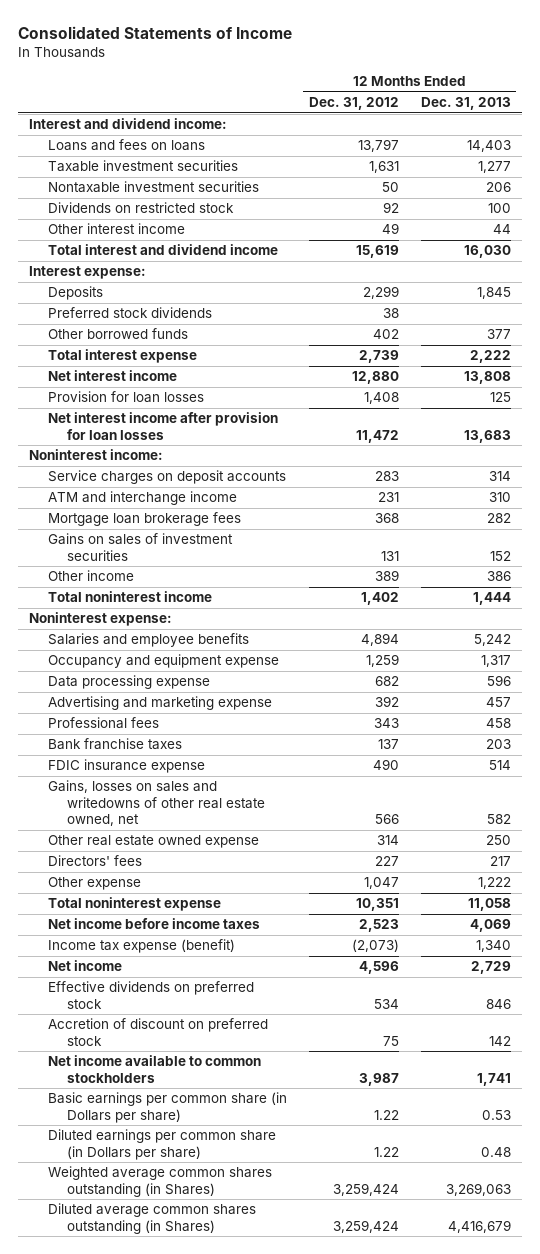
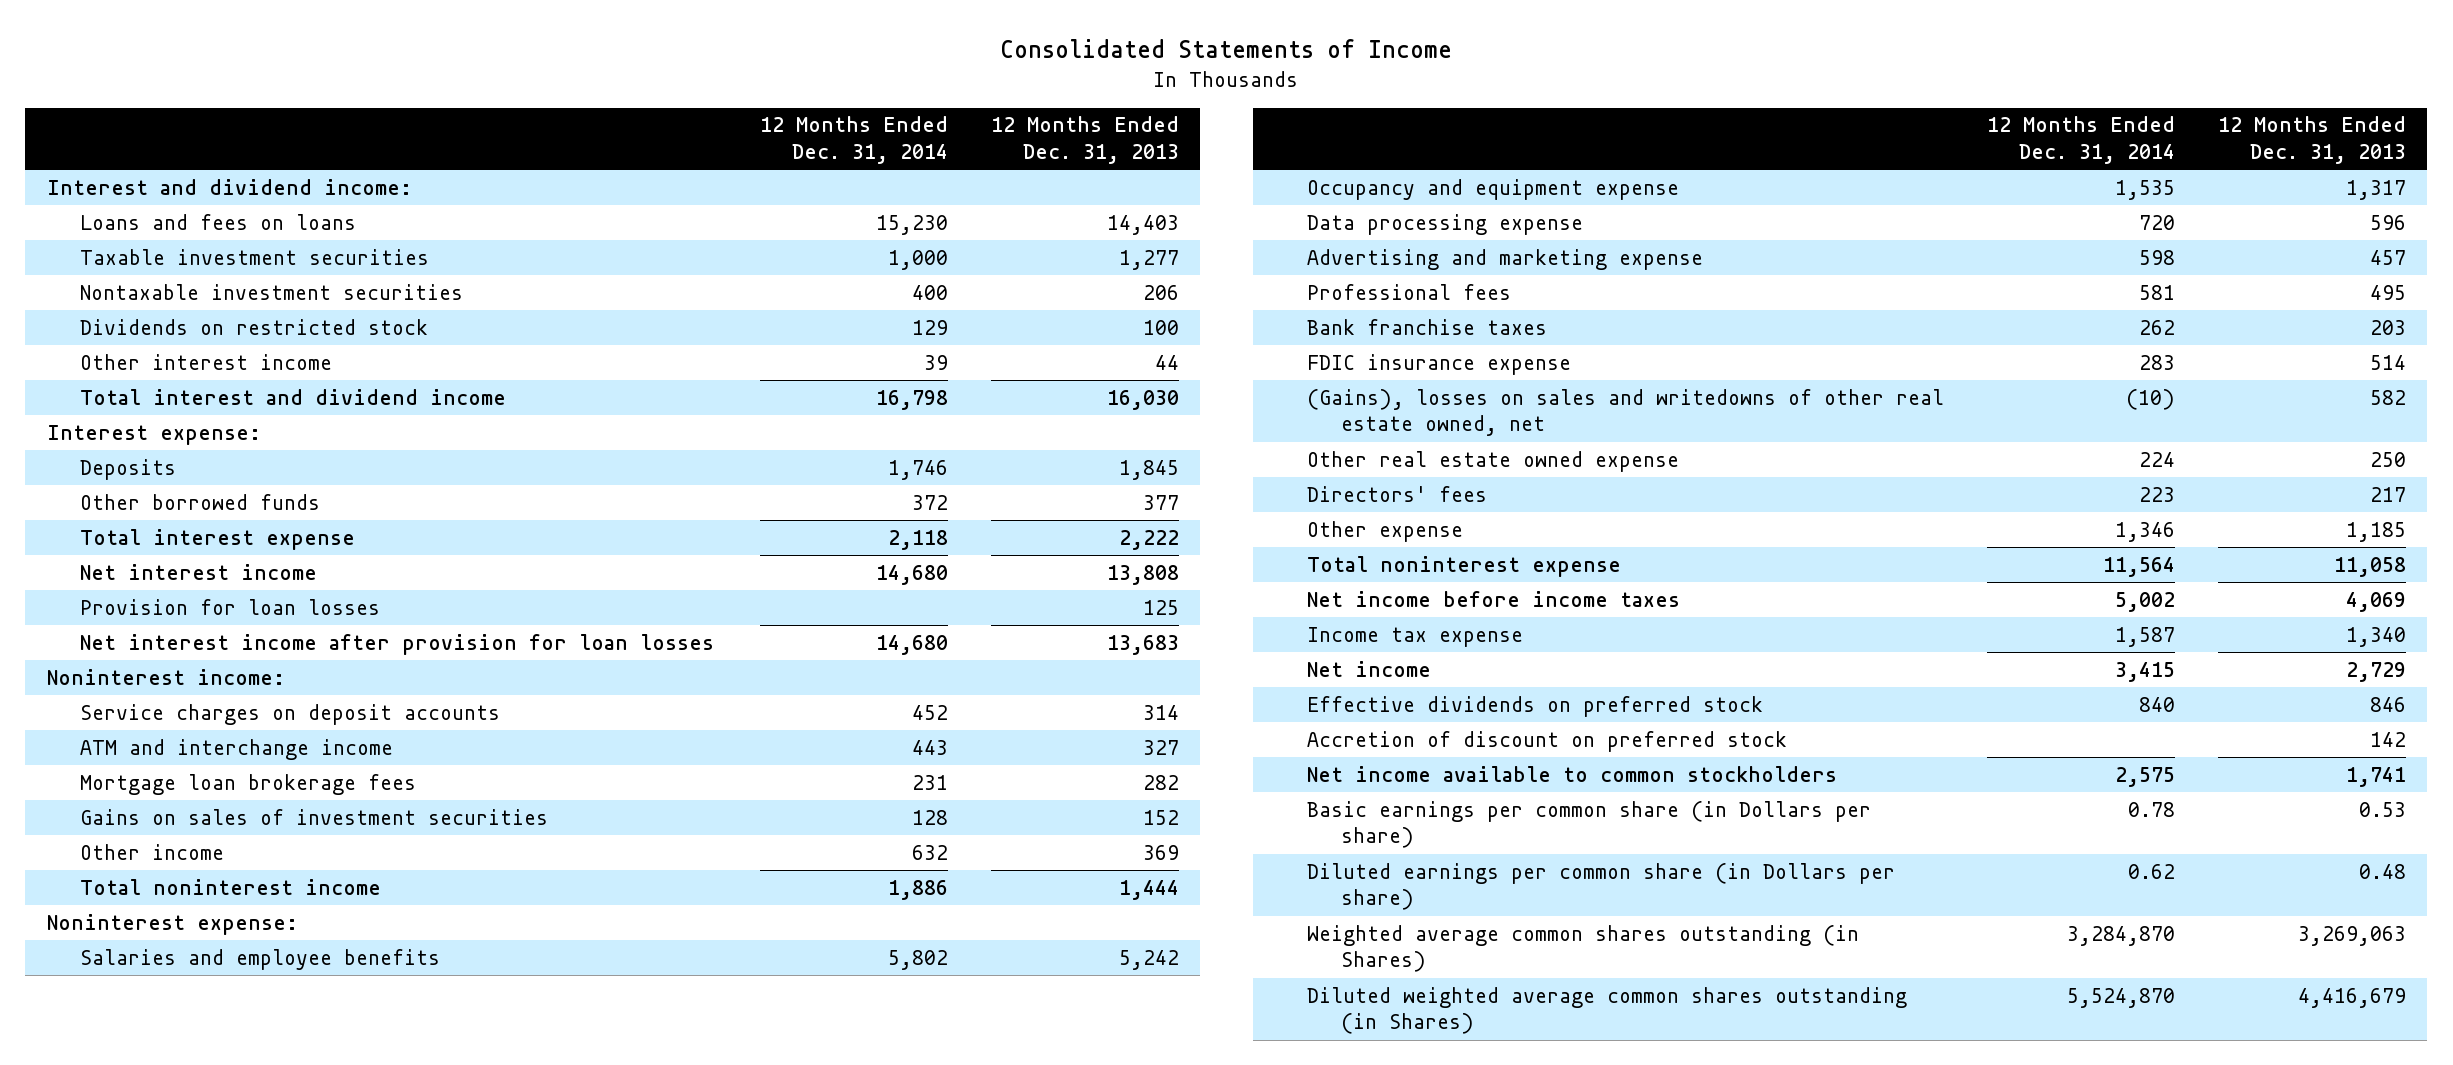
[308,97,399,111] Dec. 31, 2012 -> none
none -> [759,116,948,164] 12 Months Ended Dec. 31, 2014
[47,307,212,319] Preferred stock dividends -> none
[488,492,511,503] 310 -> [1142,739,1179,755] 327
[486,571,511,582] 386 -> [1142,844,1179,860] 369
[485,718,511,729] 458 -> [2369,284,2406,300] 495
[47,780,265,827] Gains, losses on sales and writedowns of other real estate owned, net -> [1307,388,1945,437] (Gains), losses on sales and writedowns of other real estate owned, net
[477,877,511,890] 1,222 -> [2345,521,2406,542] 1,185
[47,939,235,954] Income tax expense (benefit) -> [1307,626,1524,647] Income tax expense
[47,1203,256,1234] Diluted average common shares outstanding (in Shares) -> [1307,986,1908,1035] Diluted weighted average common shares outstanding (in Shares)

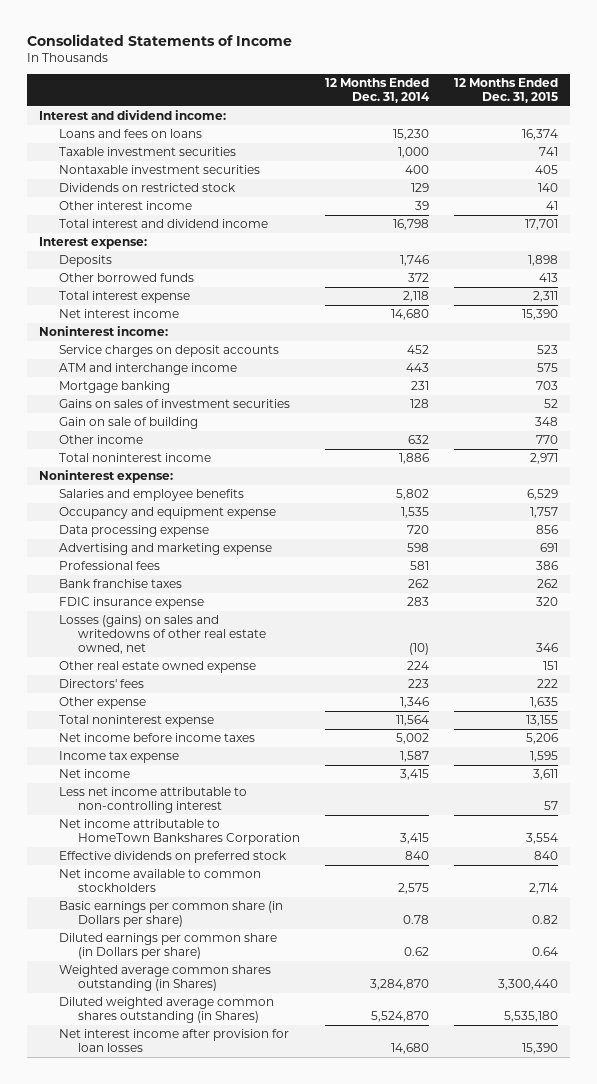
[990,116,1179,164] 12 Months Ended Dec. 31, 2013 -> none
none -> [453,78,558,104] 12 Months Ended Dec. 31, 2015
[80,598,381,615] Provision for loan losses -> none
[80,773,417,795] Mortgage loan brokerage fees -> [58,381,170,394] Mortgage banking
none -> [58,417,198,430] Gain on sale of building
[1307,388,1945,437] (Gains), losses on sales and writedowns of other real estate owned, net -> [58,615,266,655] Losses (gains) on sales and writedowns of other real estate owned, net
none -> [58,787,247,814] Less net income attributable to non-controlling interest
none -> [58,819,300,846] Net income attributable to HomeTown Bankshares Corporation
[1307,730,1788,752] Accretion of discount on preferred stock -> none
[80,633,715,655] Net interest income after provision for loan losses -> [58,1029,289,1053] Net interest income after provision for loan losses

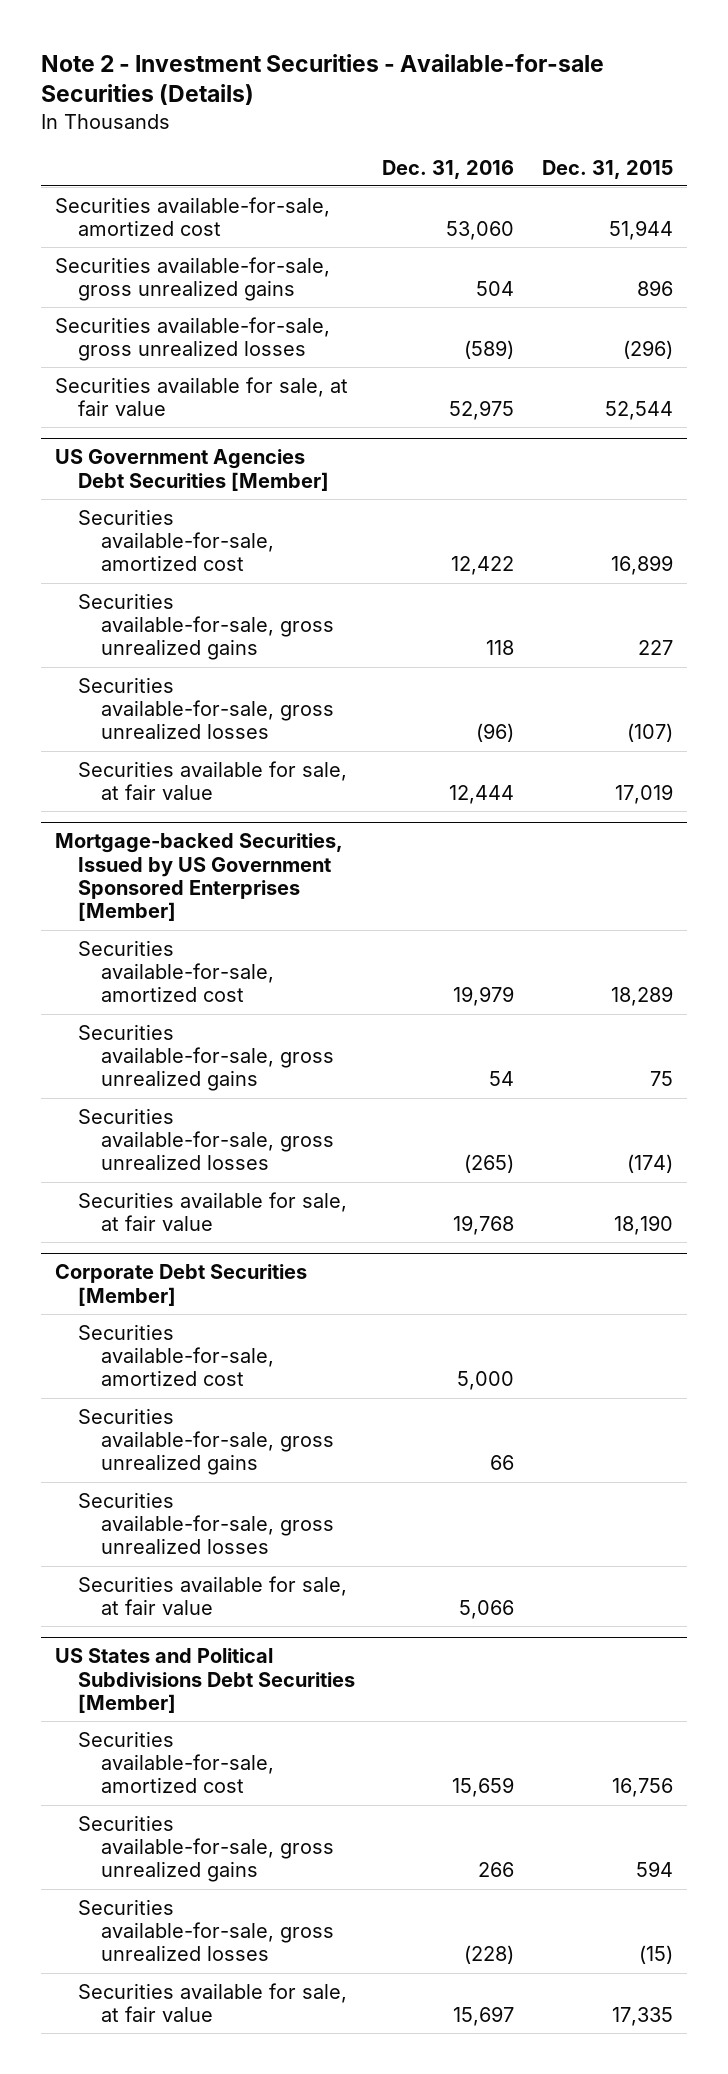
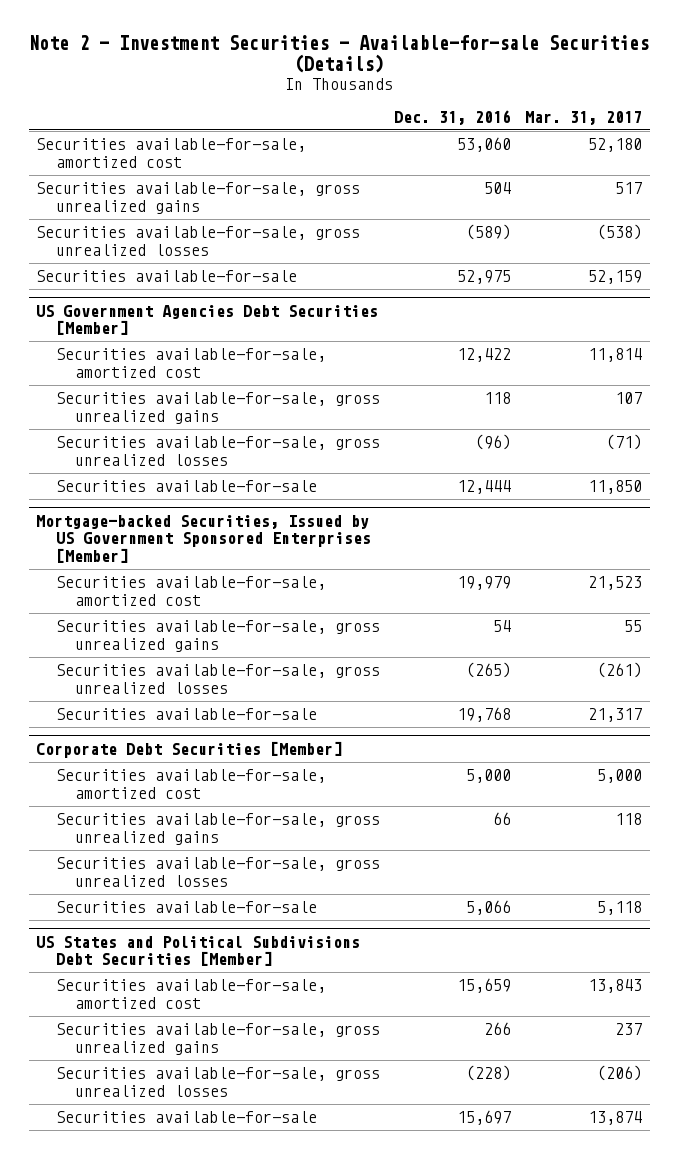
[542,159,674,179] Dec. 31, 2015 -> none
none -> [525,110,643,125] Mar. 31, 2017
[54,376,348,417] Securities available for sale, at fair value -> [36,270,298,283] Securities available-for-sale
[77,760,347,801] Securities available for sale, at fair value -> [55,480,317,493] Securities available-for-sale
[77,1191,347,1232] Securities available for sale, at fair value -> [55,708,317,721] Securities available-for-sale
[77,1575,347,1616] Securities available for sale, at fair value -> [55,901,317,914] Securities available-for-sale
[77,1982,347,2023] Securities available for sale, at fair value -> [55,1111,317,1124] Securities available-for-sale

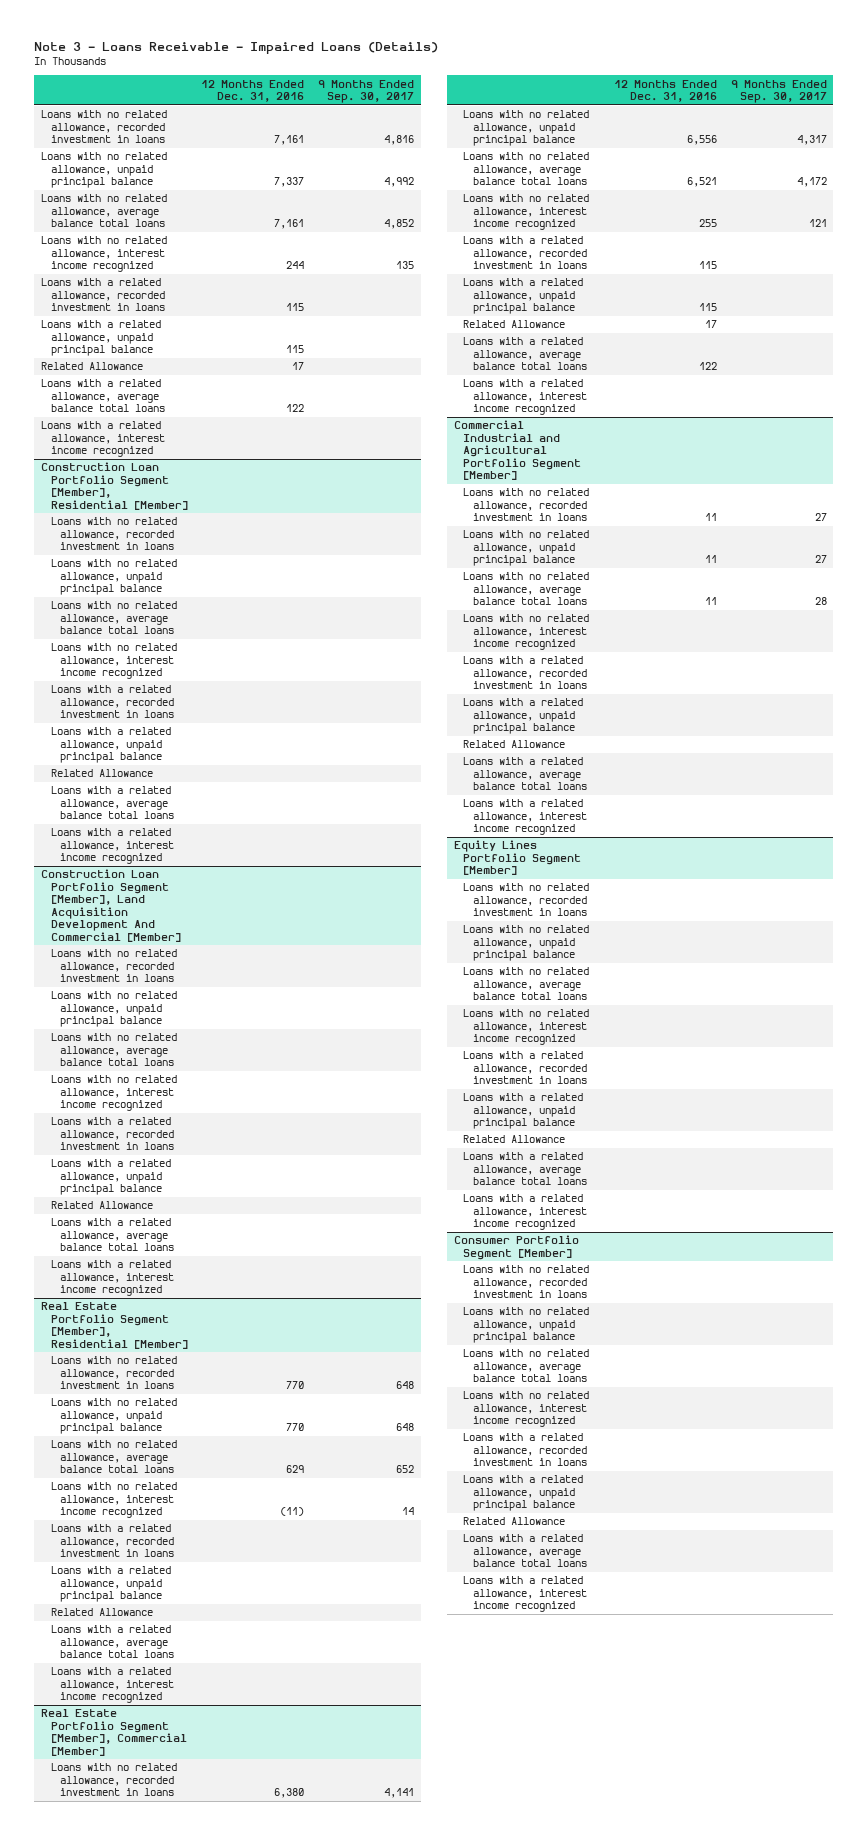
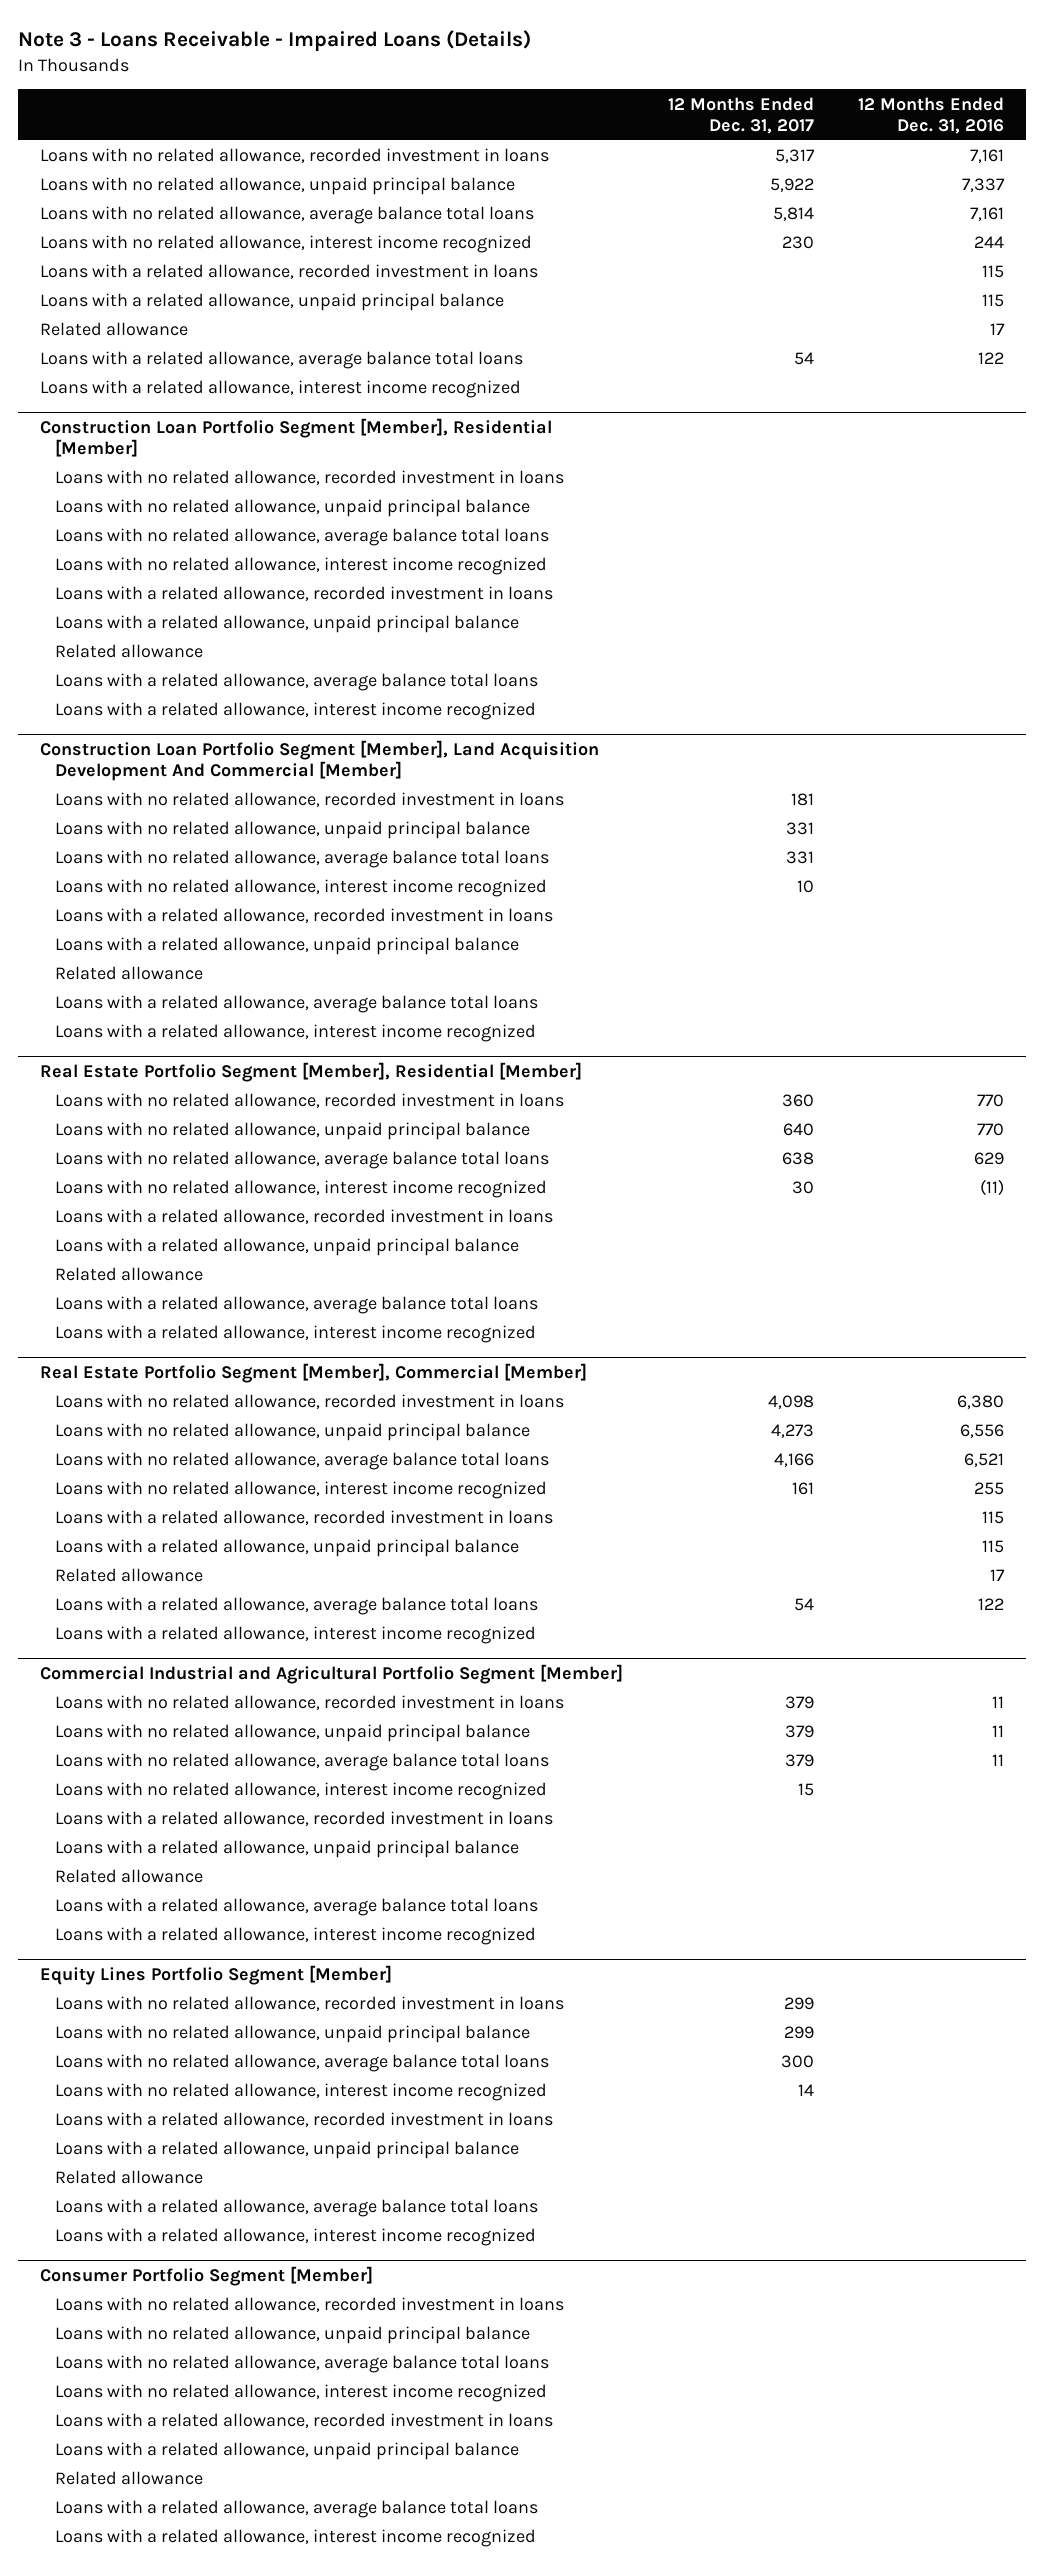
[317,79,414,104] 9 Months Ended Sep. 30, 2017 -> none
none -> [667,96,814,134] 12 Months Ended Dec. 31, 2017
[41,362,144,371] Related Allowance -> [40,322,189,337] Related allowance
[50,769,153,778] Related Allowance -> [55,644,204,659] Related allowance
[50,1201,153,1210] Related Allowance -> [55,966,204,981] Related allowance
[50,1608,153,1617] Related Allowance -> [55,1267,204,1282] Related allowance
[463,320,566,329] Related Allowance -> [55,1568,204,1583] Related allowance
[463,740,566,749] Related Allowance -> [55,1869,204,1884] Related allowance
[463,1135,566,1144] Related Allowance -> [55,2170,204,2185] Related allowance
[463,1517,566,1526] Related Allowance -> [55,2471,204,2486] Related allowance

